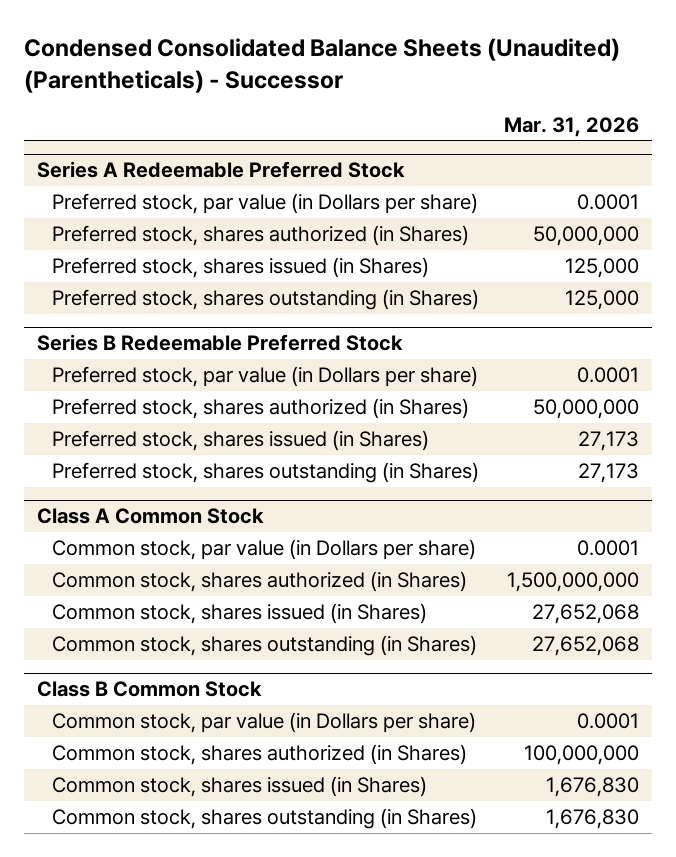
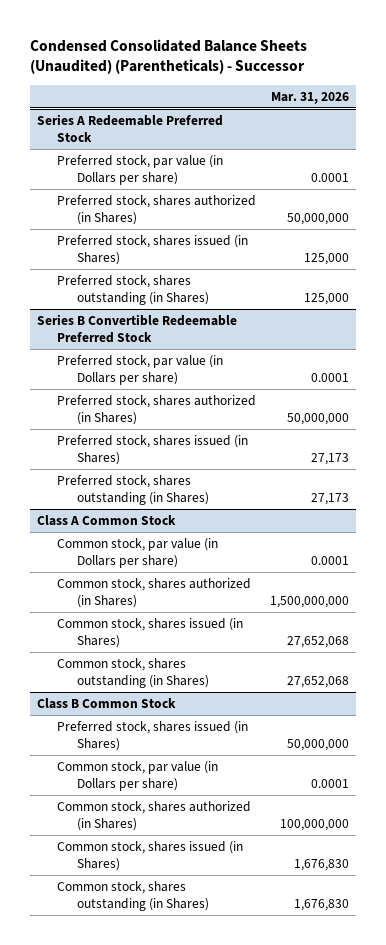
[36,334,403,352] Series B Redeemable Preferred Stock -> [36,314,237,343] Series B Convertible Redeemable Preferred Stock
none -> [56,721,248,751] Preferred stock, shares issued (in Shares)

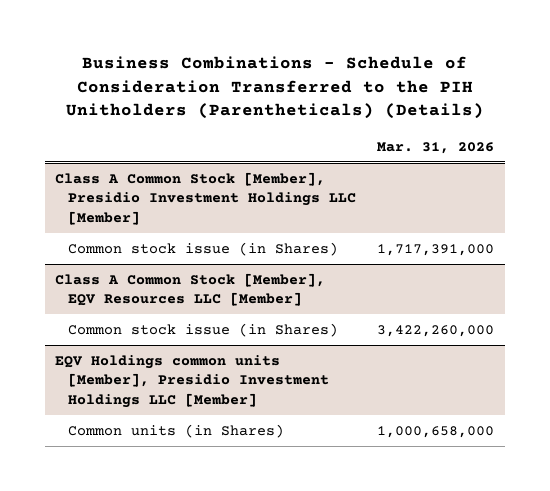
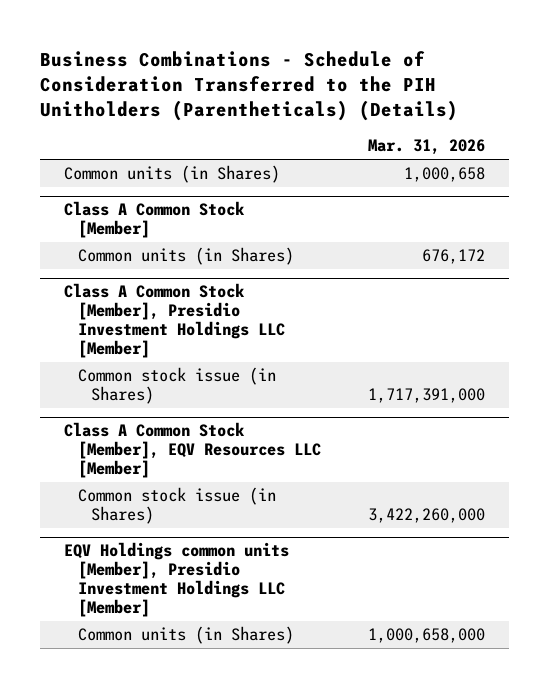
none -> [64,165,281,184] Common units (in Shares)
none -> [64,201,246,239] Class A Common Stock [Member]
none -> [77,247,294,266] Common units (in Shares)

